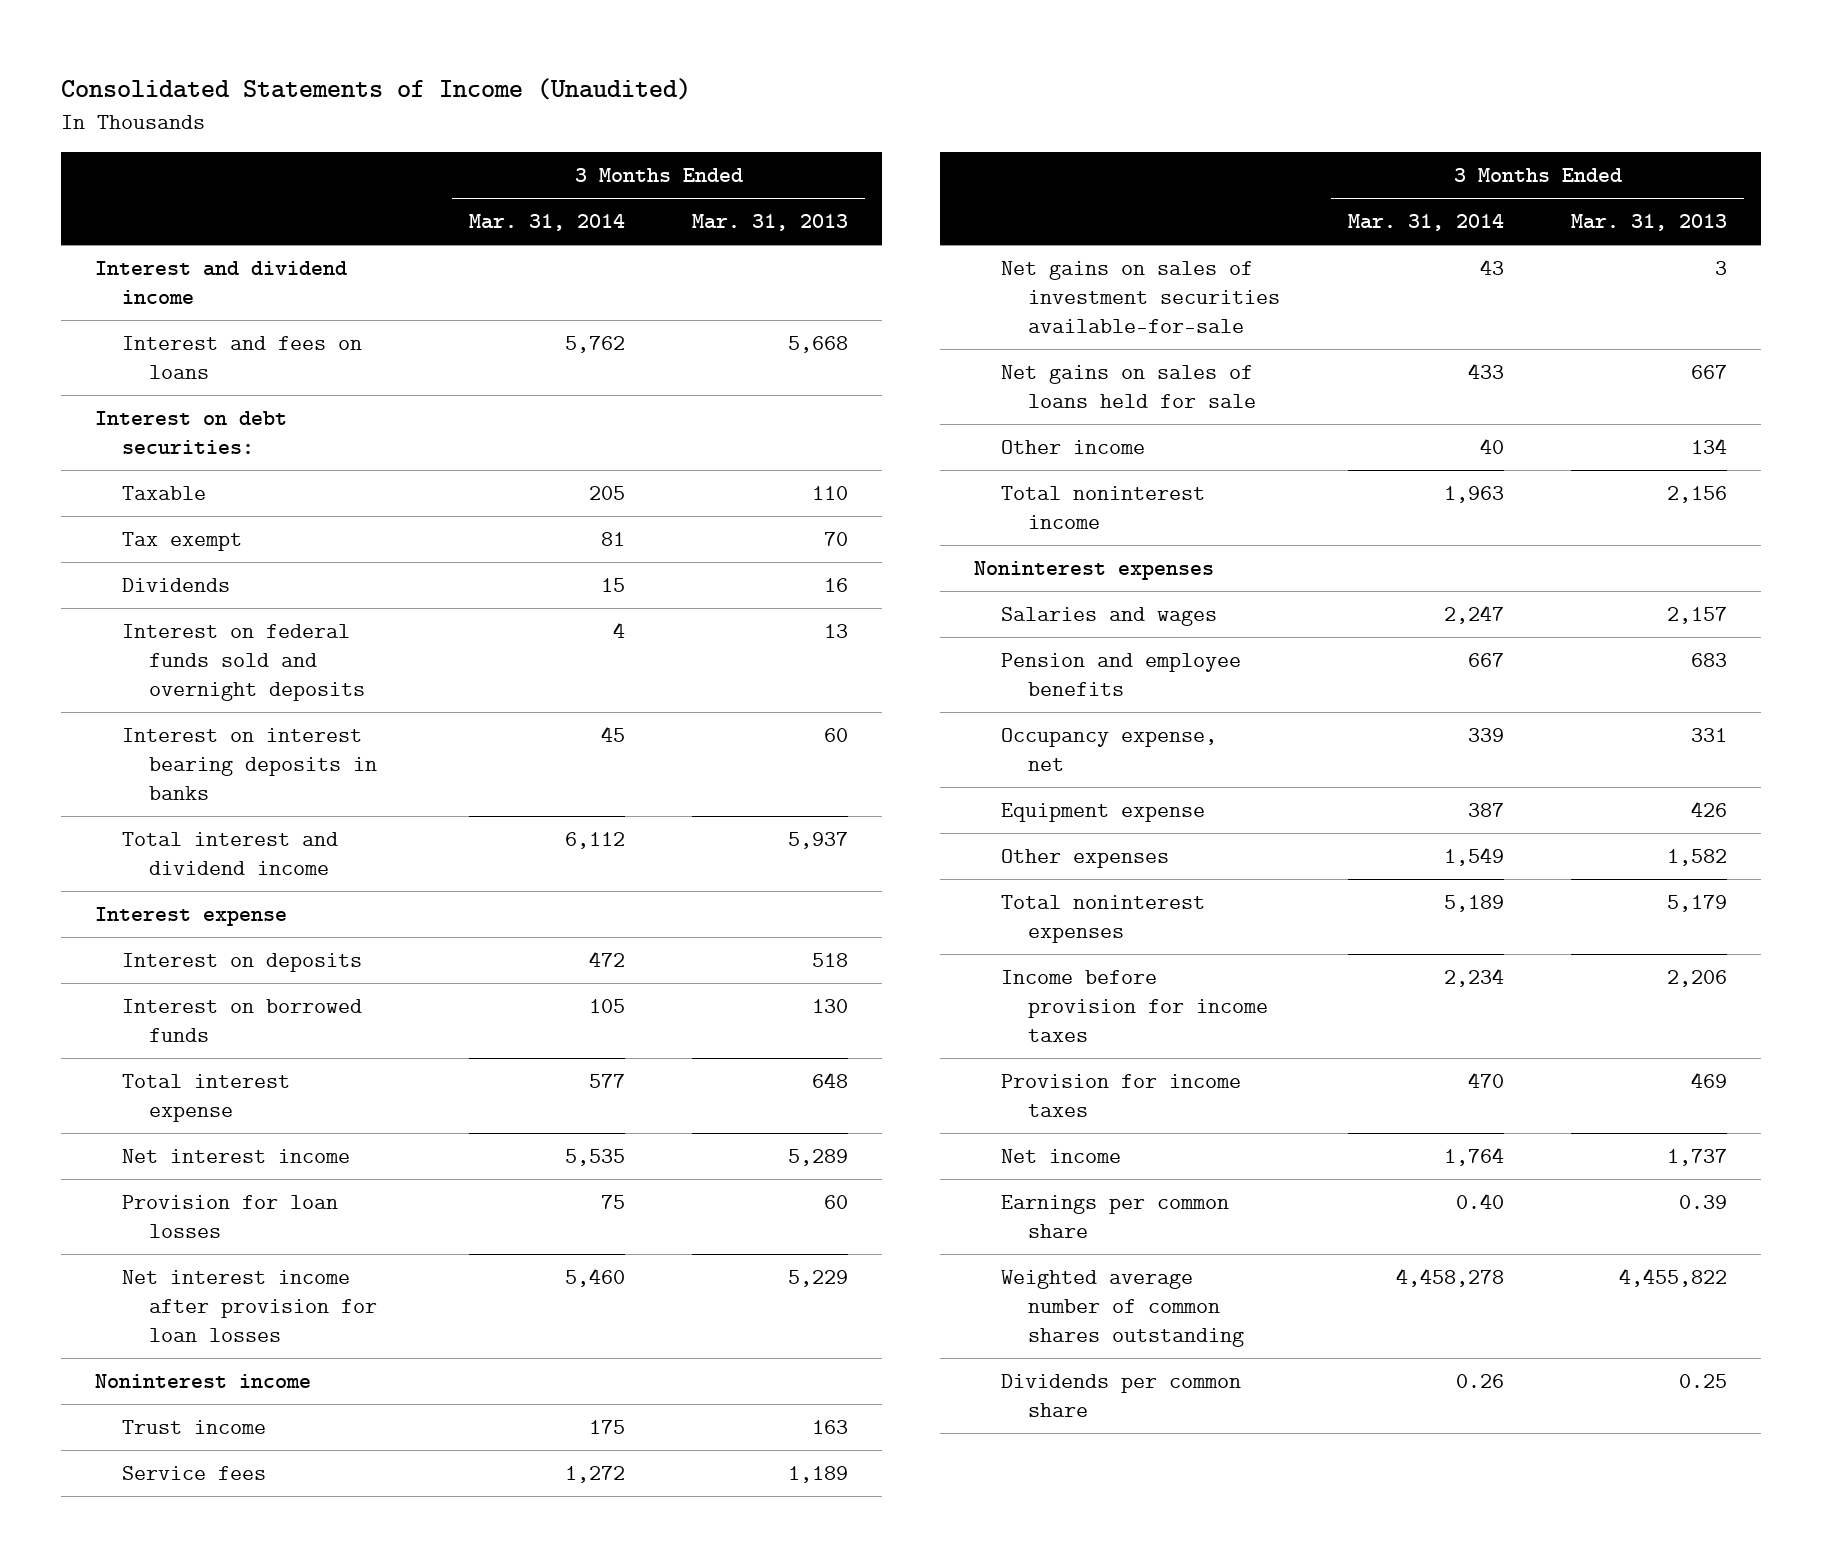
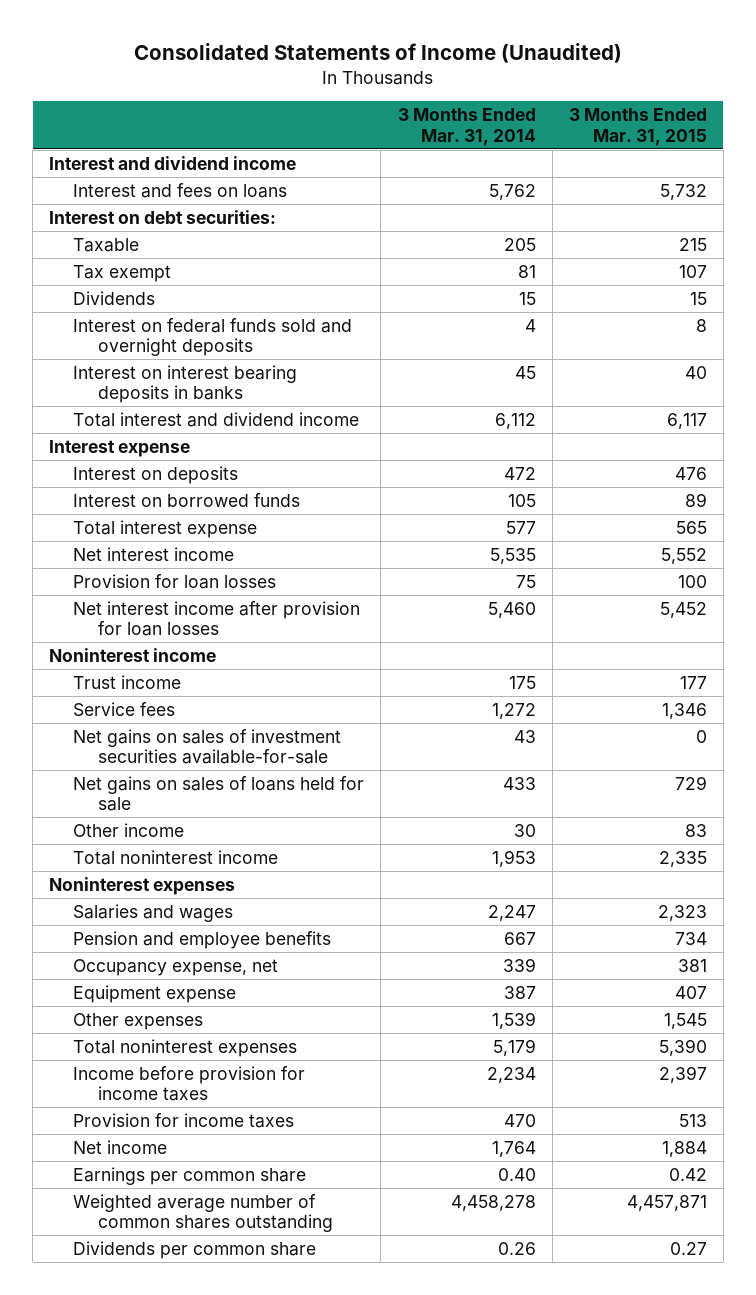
[692,214,849,232] Mar. 31, 2013 -> none
none -> [568,108,707,146] 3 Months Ended Mar. 31, 2015
[1479,438,1504,455] 40 -> [513,823,536,837] 30
[1443,486,1504,504] 1,963 -> [491,849,536,867] 1,953
[1443,847,1504,867] 1,549 -> [491,1011,536,1029] 1,539
[1443,895,1504,913] 5,189 -> [492,1038,536,1056] 5,179

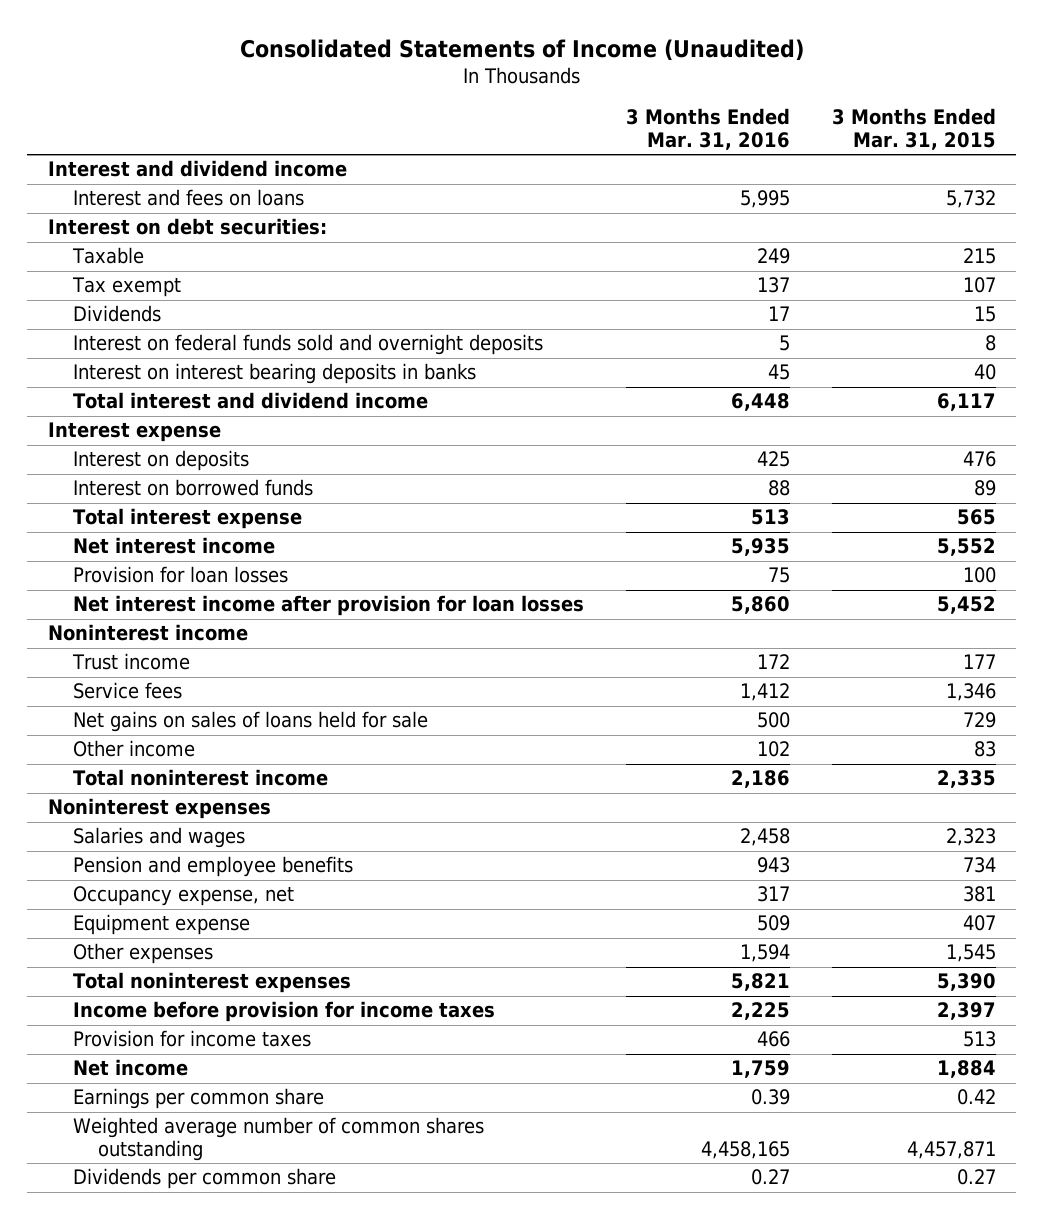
[397,108,536,146] 3 Months Ended Mar. 31, 2014 -> none
none -> [625,108,790,150] 3 Months Ended Mar. 31, 2016
[73,728,342,765] Net gains on sales of investment securities available-for-sale -> none

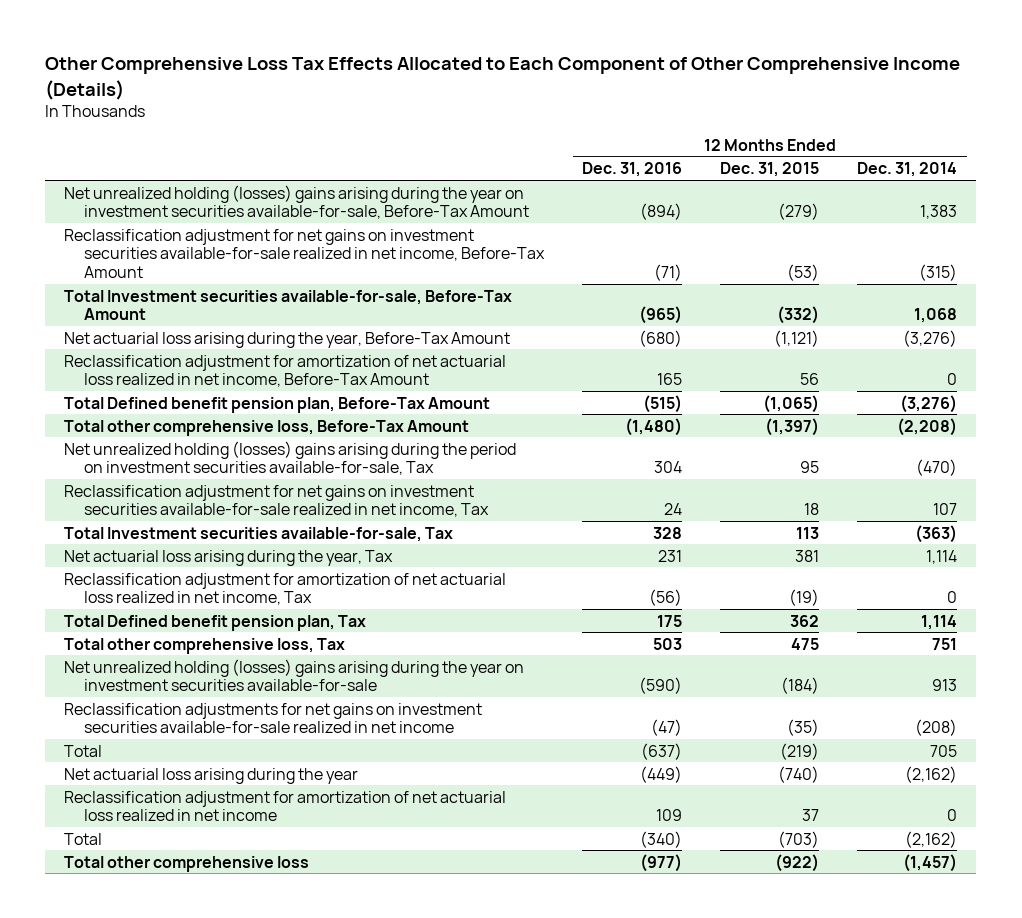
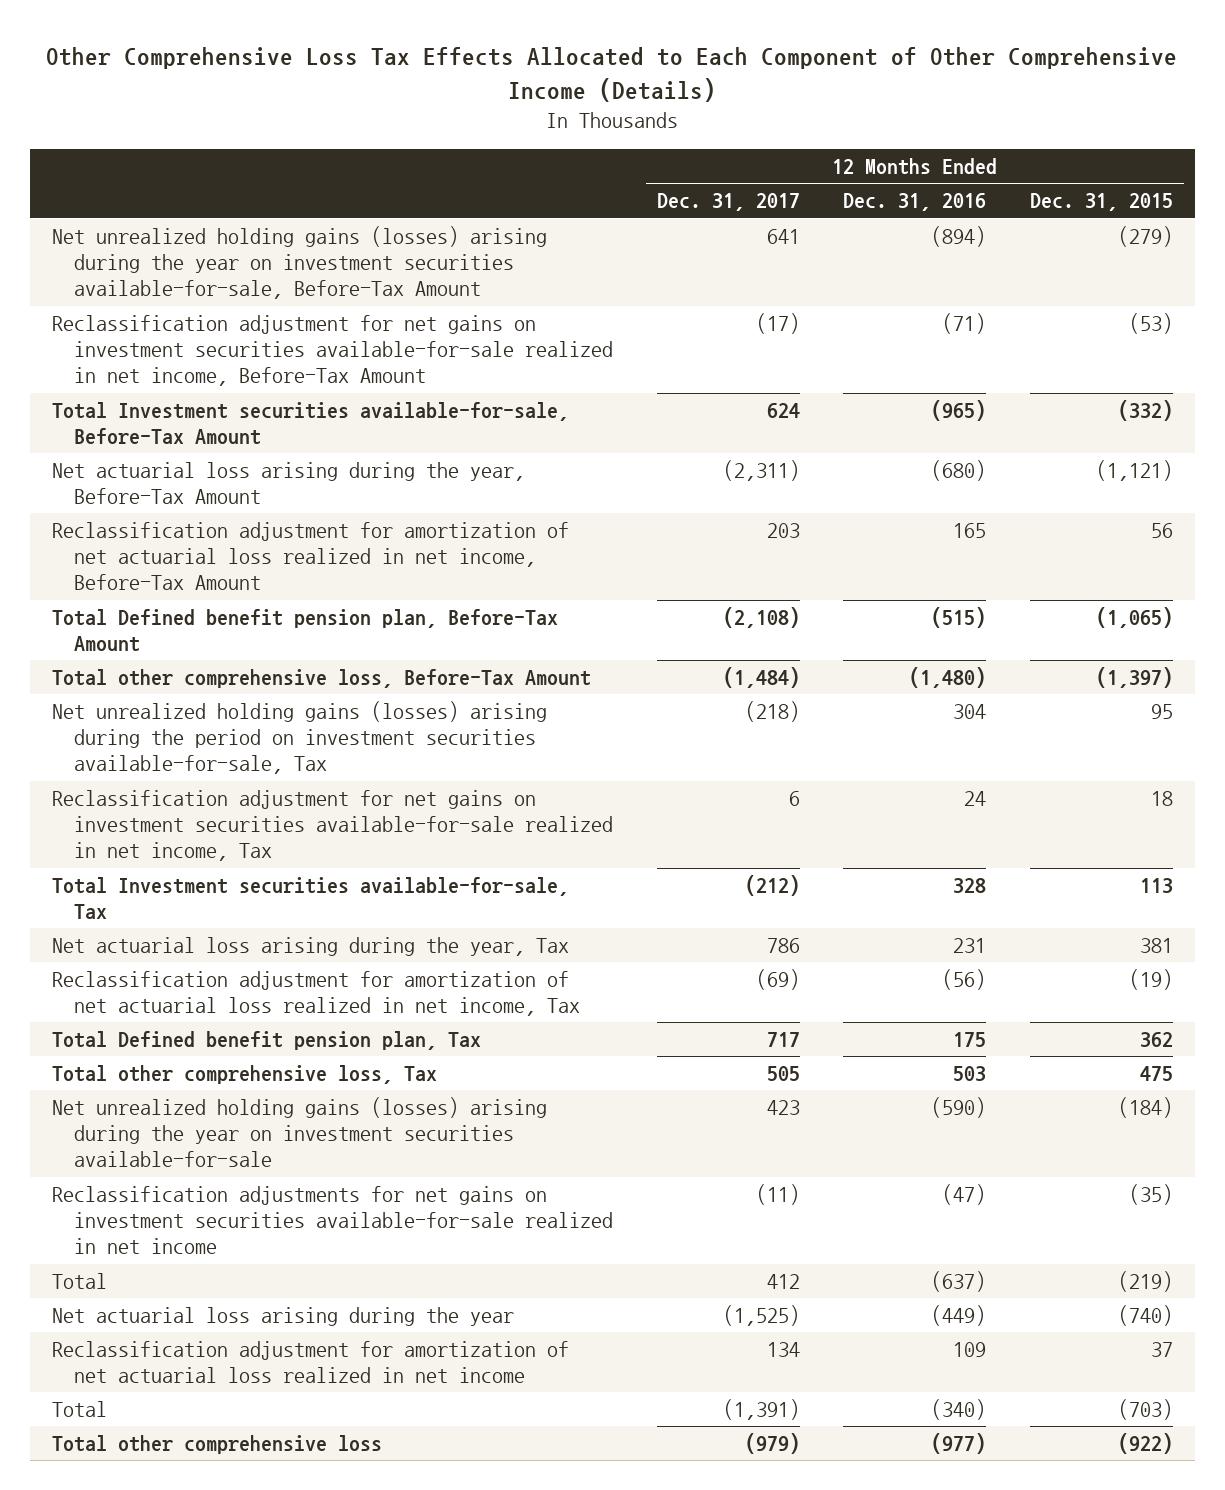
[857,162,958,178] Dec. 31, 2014 -> none
none -> [656,193,800,212] Dec. 31, 2017
[64,184,530,220] Net unrealized holding (losses) gains arising during the year on investment securities available-for-sale, Before-Tax Amount -> [51,226,547,300] Net unrealized holding gains (losses) arising during the year on investment securities available-for-sale, Before-Tax Amount
[64,440,517,476] Net unrealized holding (losses) gains arising during the period on investment securities available-for-sale, Tax -> [51,701,547,775] Net unrealized holding gains (losses) arising during the period on investment securities available-for-sale, Tax
[64,658,525,692] Net unrealized holding (losses) gains arising during the year on investment securities available-for-sale -> [51,1097,547,1168] Net unrealized holding gains (losses) arising during the year on investment securities available-for-sale

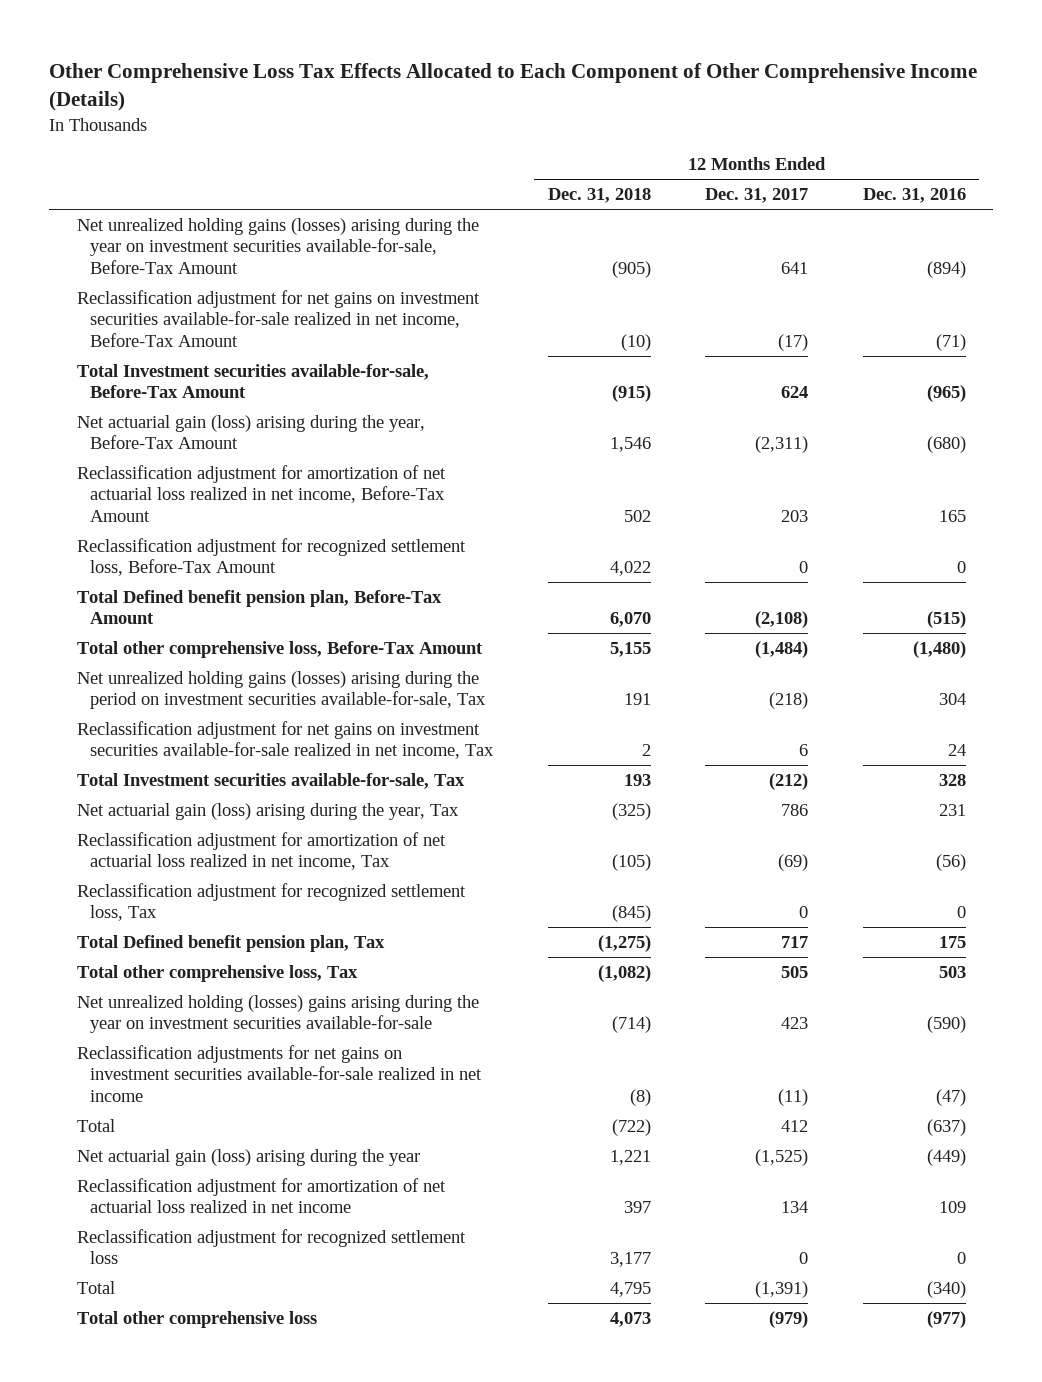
[1029,193,1173,212] Dec. 31, 2015 -> none
none -> [547,188,651,204] Dec. 31, 2018
[51,462,525,505] Net actuarial loss arising during the year, Before-Tax Amount -> [76,414,425,450] Net actuarial gain (loss) arising during the year, Before-Tax Amount
none -> [76,537,466,577] Reclassification adjustment for recognized settlement loss, Before-Tax Amount
[51,937,569,957] Net actuarial loss arising during the year, Tax -> [76,802,459,820] Net actuarial gain (loss) arising during the year, Tax
none -> [76,882,466,922] Reclassification adjustment for recognized settlement loss, Tax
[51,1097,547,1168] Net unrealized holding gains (losses) arising during the year on investment securities available-for-sale -> [76,994,479,1034] Net unrealized holding (losses) gains arising during the year on investment securities available-for-sale
[51,1307,514,1327] Net actuarial loss arising during the year -> [76,1148,420,1166] Net actuarial gain (loss) arising during the year
none -> [76,1228,466,1265] Reclassification adjustment for recognized settlement loss

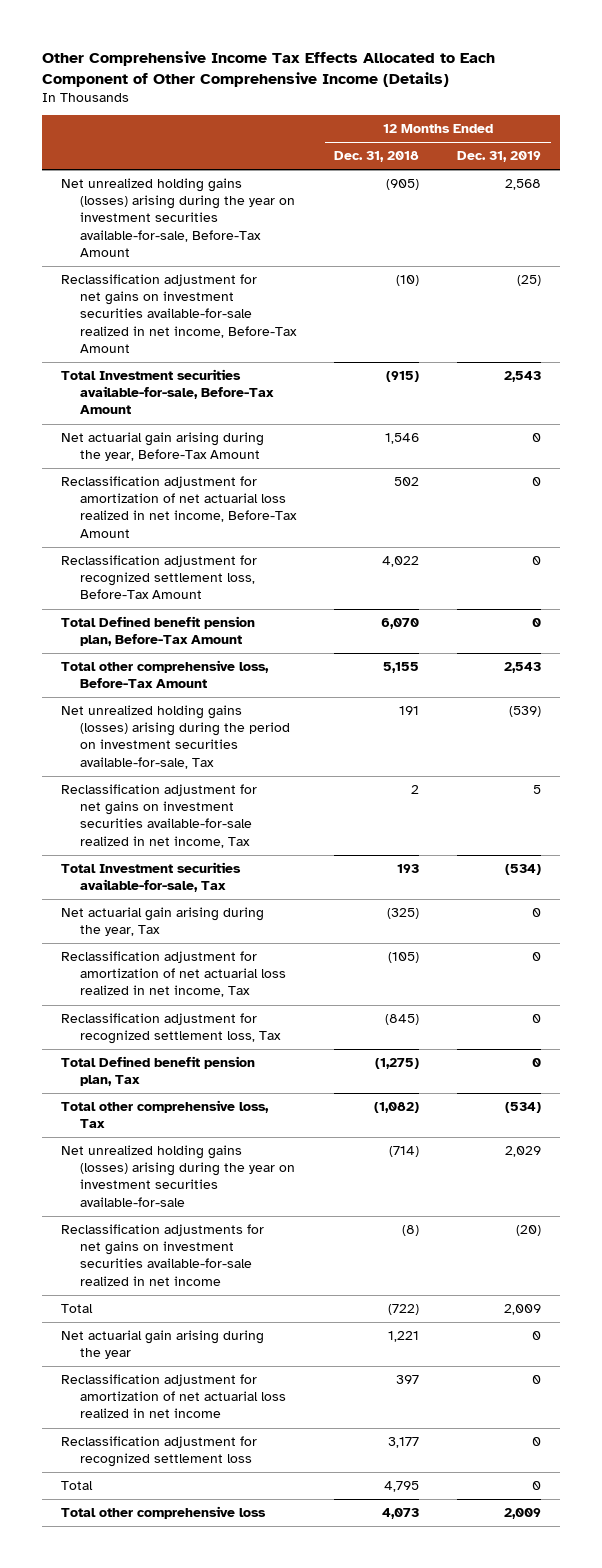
[49,62,978,112] Other Comprehensive Loss Tax Effects Allocated to Each Component of Other Comprehensive Income (Details) -> [41,50,495,87] Other Comprehensive Income Tax Effects Allocated to Each Component of Other Comprehensive Income (Details)
[705,188,809,204] Dec. 31, 2017 -> none
[862,188,966,204] Dec. 31, 2016 -> none
none -> [457,151,542,163] Dec. 31, 2019
[76,414,425,450] Net actuarial gain (loss) arising during the year, Before-Tax Amount -> [60,432,264,462] Net actuarial gain arising during the year, Before-Tax Amount
[76,802,459,820] Net actuarial gain (loss) arising during the year, Tax -> [60,907,264,937] Net actuarial gain arising during the year, Tax
[76,994,479,1034] Net unrealized holding (losses) gains arising during the year on investment securities available-for-sale -> [60,1145,296,1207] Net unrealized holding gains (losses) arising during the year on investment securities available-for-sale
[76,1148,420,1166] Net actuarial gain (loss) arising during the year -> [60,1330,264,1360] Net actuarial gain arising during the year

